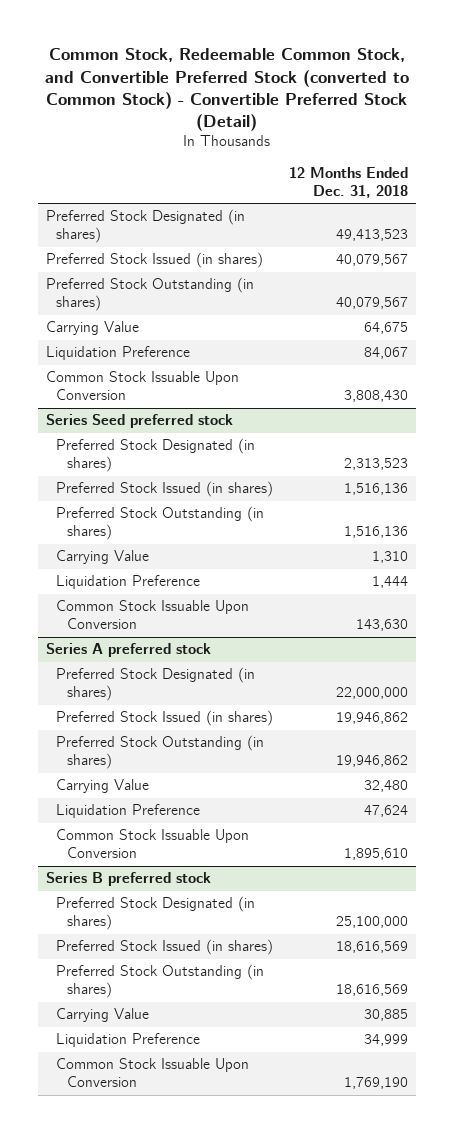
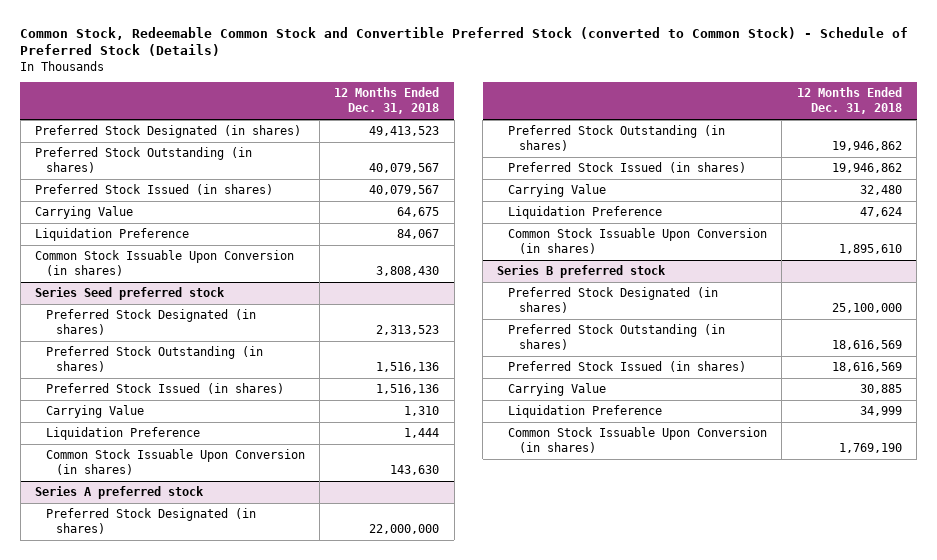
[45,48,410,131] Common Stock, Redeemable Common Stock, and Convertible Preferred Stock (converted to Common Stock) - Convertible Preferred Stock (Detail) -> [20,26,909,57] Common Stock, Redeemable Common Stock and Convertible Preferred Stock (converted to Common Stock) - Schedule of Preferred Stock (Details)
[45,252,263,269] Preferred Stock Issued (in shares) -> [35,184,274,196] Preferred Stock Issued (in shares)
[45,371,239,401] Common Stock Issuable Upon Conversion -> [35,250,295,276] Common Stock Issuable Upon Conversion (in shares)
[56,481,274,498] Preferred Stock Issued (in shares) -> [45,383,284,395] Preferred Stock Issued (in shares)
[56,600,250,630] Common Stock Issuable Upon Conversion -> [45,449,305,475] Common Stock Issuable Upon Conversion (in shares)
[56,710,274,727] Preferred Stock Issued (in shares) -> [508,162,747,174] Preferred Stock Issued (in shares)
[56,829,250,859] Common Stock Issuable Upon Conversion -> [508,228,768,254] Common Stock Issuable Upon Conversion (in shares)
[56,939,274,956] Preferred Stock Issued (in shares) -> [508,361,747,373] Preferred Stock Issued (in shares)
[56,1058,250,1088] Common Stock Issuable Upon Conversion -> [508,427,768,453] Common Stock Issuable Upon Conversion (in shares)

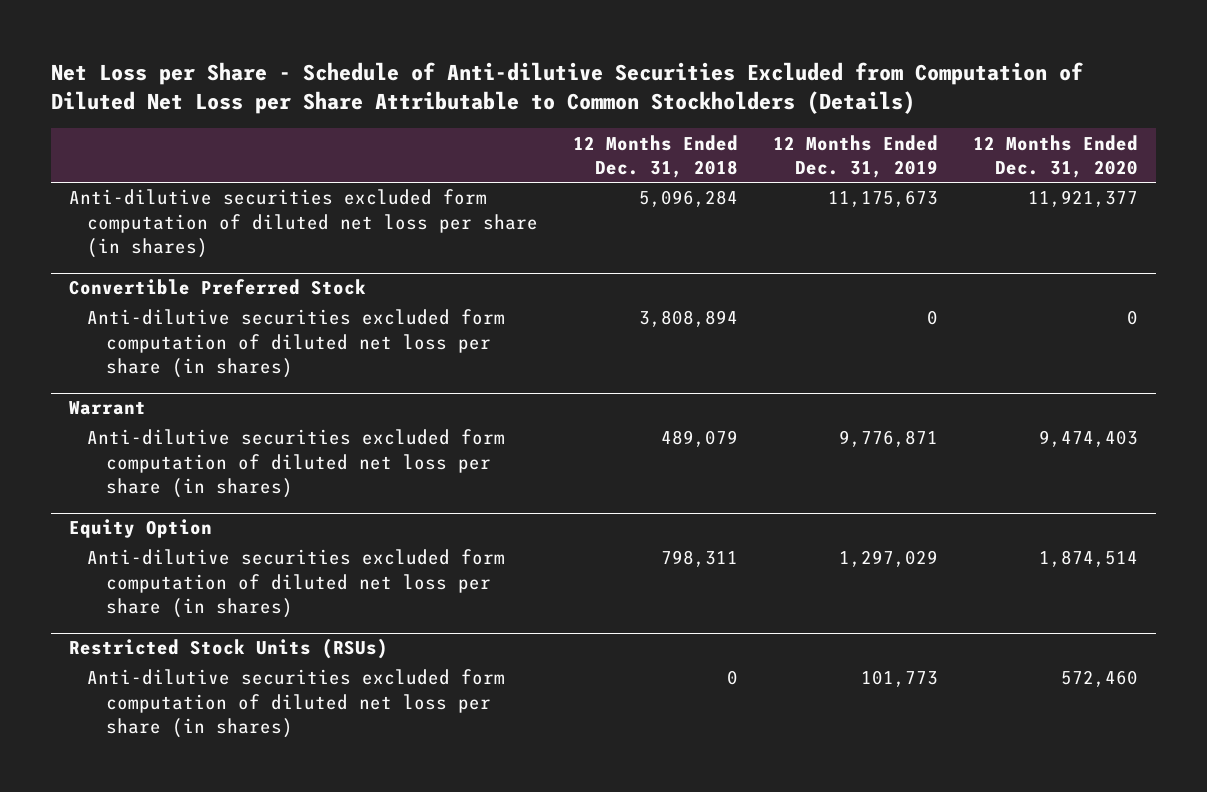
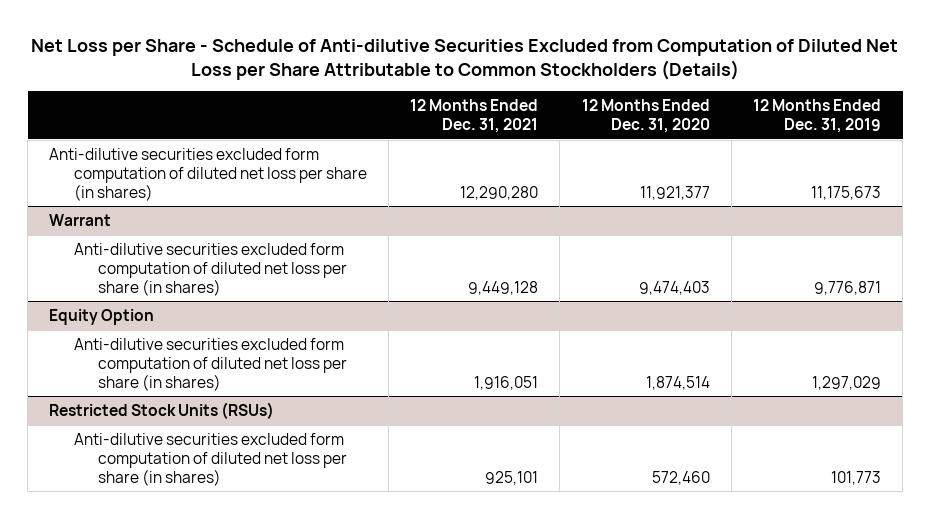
[573,134,739,178] 12 Months Ended Dec. 31, 2018 -> none
none -> [410,99,539,134] 12 Months Ended Dec. 31, 2021
[68,279,366,296] Convertible Preferred Stock -> none
[87,309,506,378] Anti-dilutive securities excluded form computation of diluted net loss per share (in shares) -> none

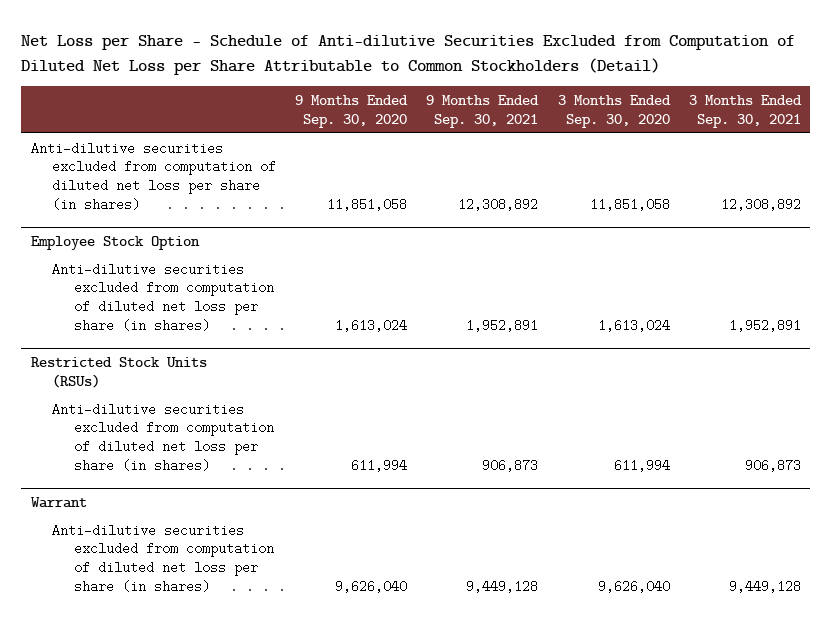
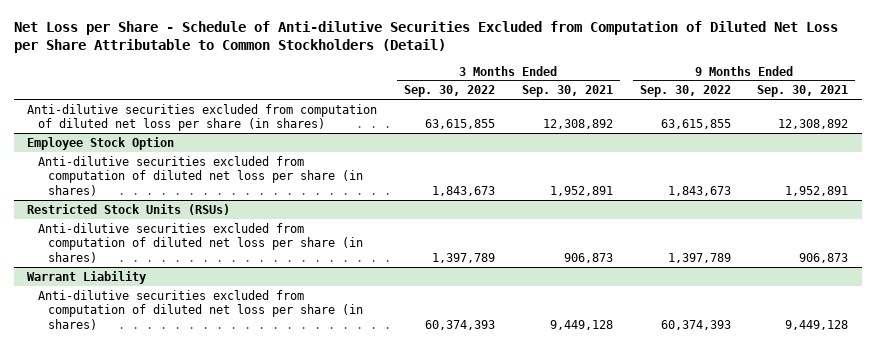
[295,95,409,128] 9 Months Ended Sep. 30, 2020 -> none
[557,95,671,128] 3 Months Ended Sep. 30, 2020 -> none
none -> [404,85,496,98] Sep. 30, 2022
none -> [639,85,731,98] Sep. 30, 2022
[30,497,87,509] Warrant -> [27,270,147,284] Warrant Liability

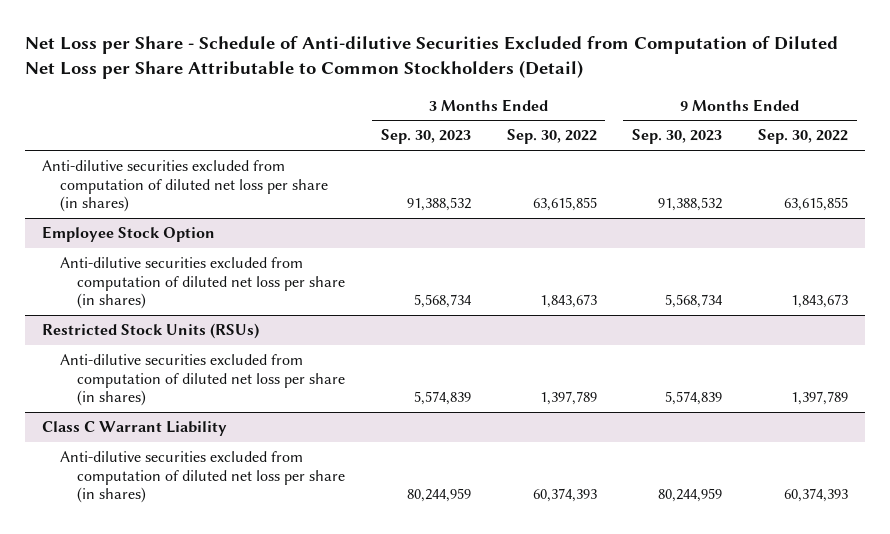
[521,85,613,98] Sep. 30, 2021 -> none
[757,85,849,98] Sep. 30, 2021 -> none
none -> [381,129,472,145] Sep. 30, 2023
none -> [632,129,723,145] Sep. 30, 2023
[27,270,147,284] Warrant Liability -> [42,421,228,437] Class C Warrant Liability

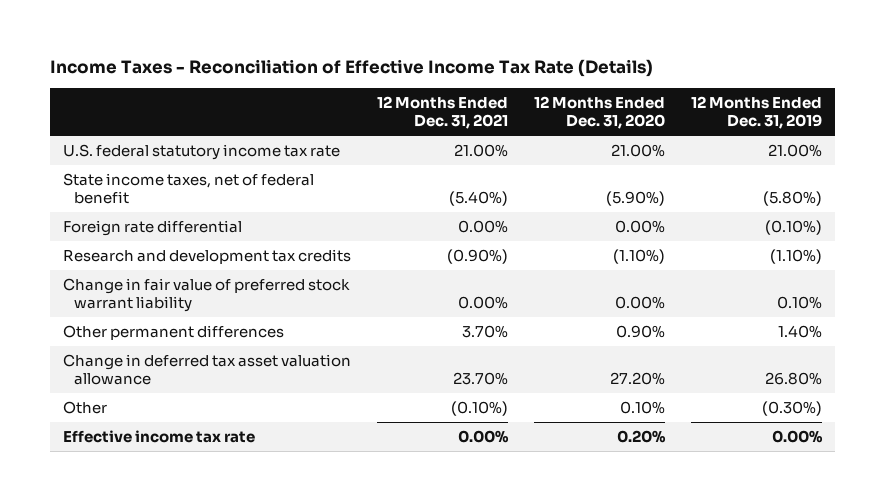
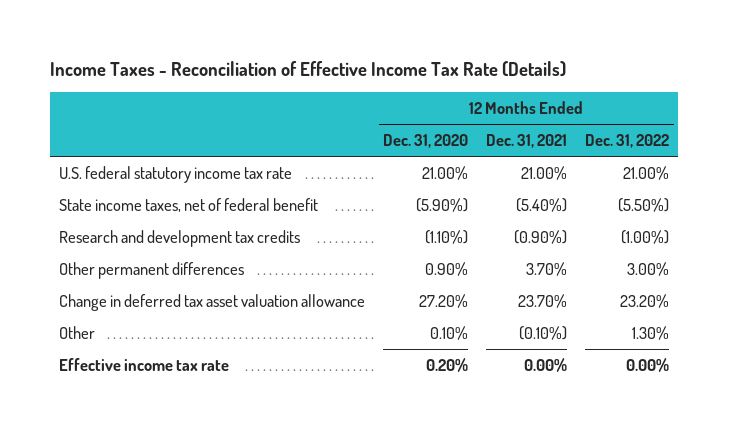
[691,95,823,130] 12 Months Ended Dec. 31, 2019 -> none
none -> [585,133,670,148] Dec. 31, 2022
[63,219,243,236] Foreign rate differential -> none
[63,277,351,313] Change in fair value of preferred stock warrant liability -> none

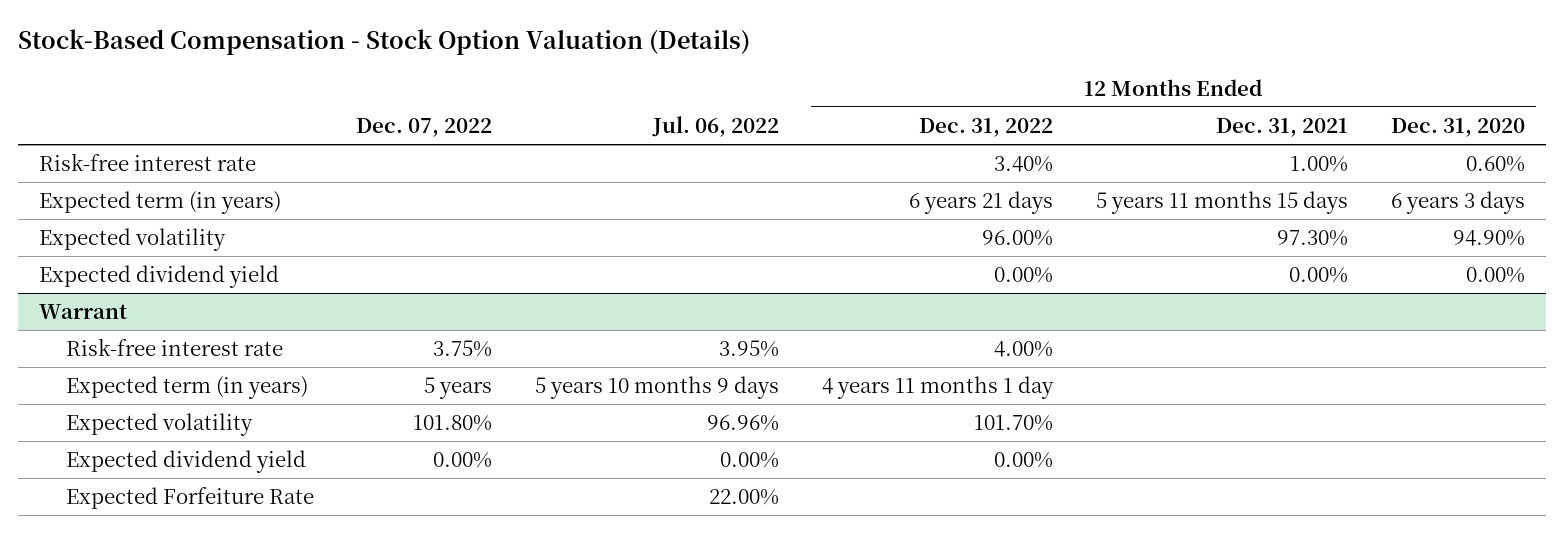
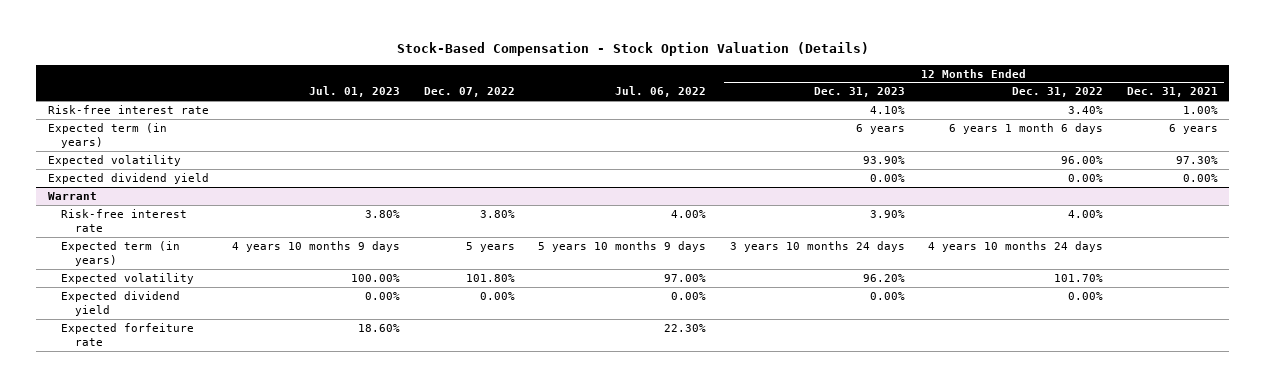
[1390,117,1525,137] Dec. 31, 2020 -> none
none -> [309,86,401,98] Jul. 01, 2023
none -> [813,87,905,98] Dec. 31, 2023
[909,191,1054,215] 6 years 21 days -> [949,122,1104,134] 6 years 1 month 6 days
[1095,191,1348,215] 5 years 11 months 15 days -> [1168,123,1218,134] 6 years
[433,340,493,358] 3.75% -> [479,209,515,218] 3.80%
[719,340,780,358] 3.95% -> [671,209,707,218] 4.00%
[822,376,1055,400] 4 years 11 months 1 day -> [928,240,1104,252] 4 years 10 months 24 days
[707,415,780,432] 96.96% -> [664,273,707,282] 97.00%
[65,487,314,510] Expected Forfeiture Rate -> [61,322,195,346] Expected forfeiture rate
[709,489,780,506] 22.00% -> [664,323,707,332] 22.30%

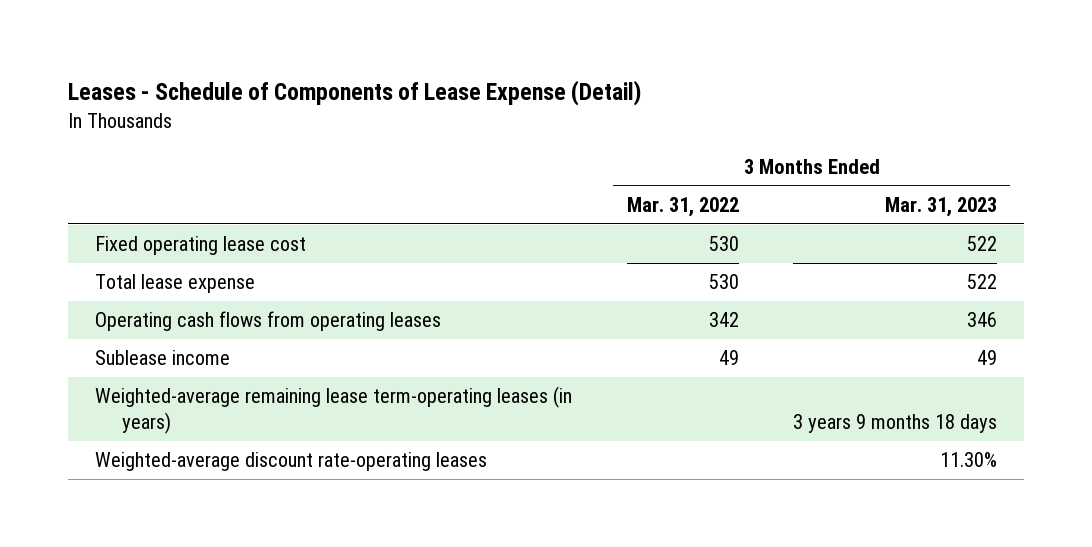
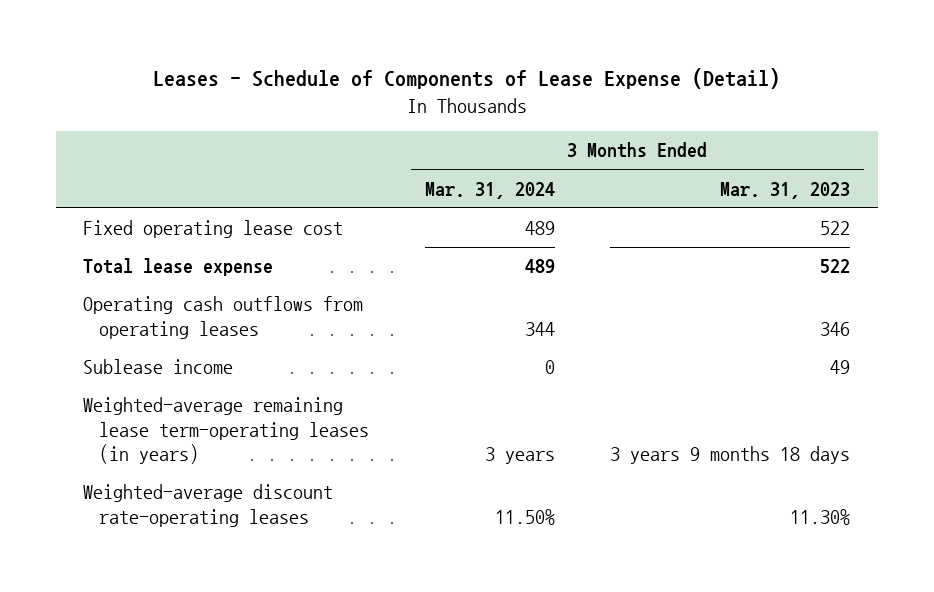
[626,196,739,217] Mar. 31, 2022 -> none
none -> [424,181,555,199] Mar. 31, 2024
[95,311,442,332] Operating cash flows from operating leases -> [83,296,364,339] Operating cash outflows from operating leases

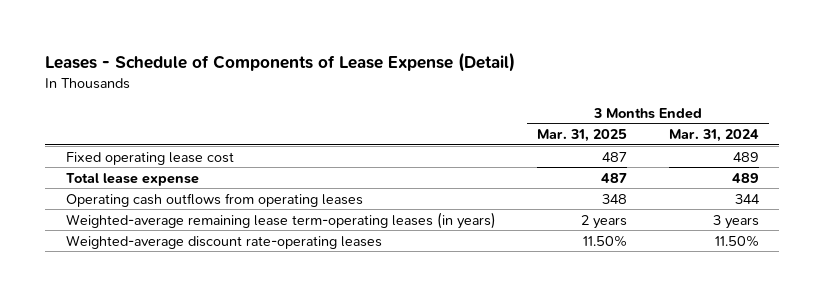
[720,181,851,199] Mar. 31, 2023 -> none
none -> [537,129,628,143] Mar. 31, 2025
[83,359,234,375] Sublease income -> none

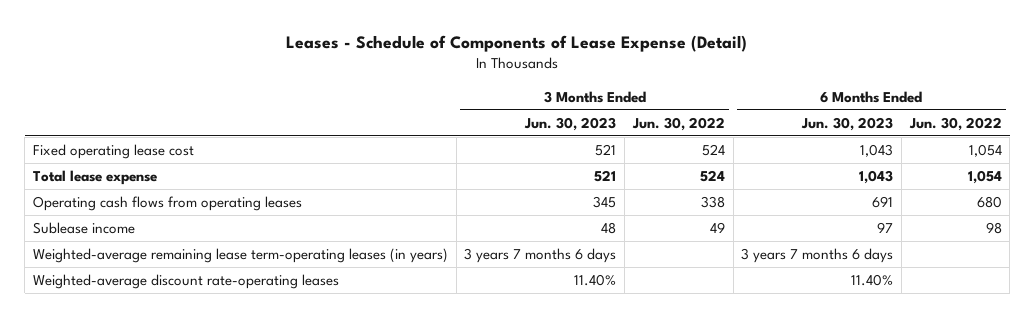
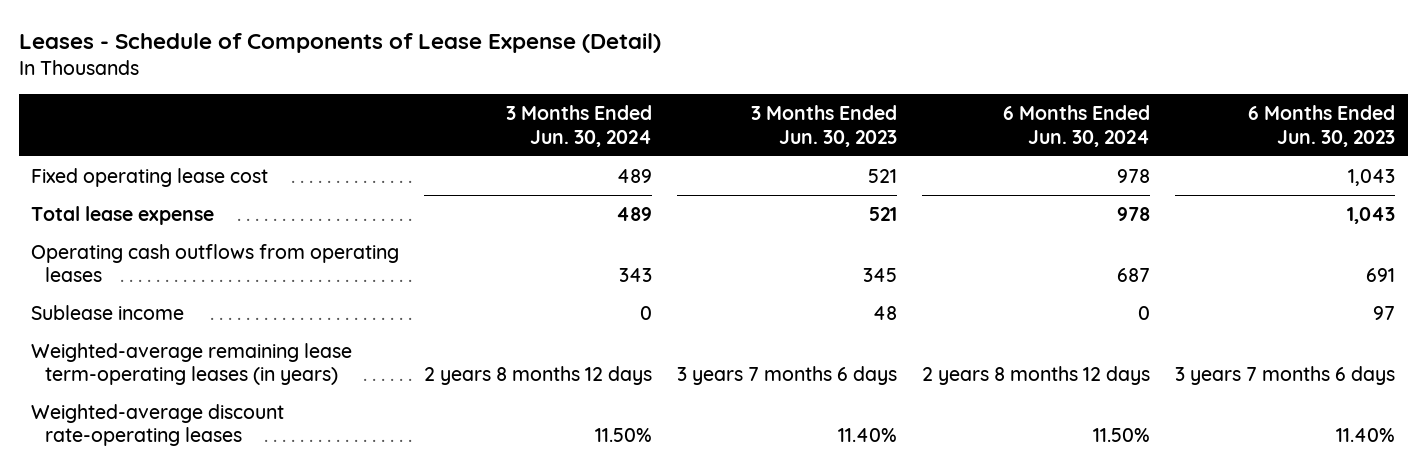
[631,116,725,131] Jun. 30, 2022 -> none
[908,116,1002,131] Jun. 30, 2022 -> none
none -> [506,105,653,147] 3 Months Ended Jun. 30, 2024
none -> [1003,105,1151,147] 6 Months Ended Jun. 30, 2024
[32,196,302,212] Operating cash flows from operating leases -> [31,243,400,283] Operating cash outflows from operating leases

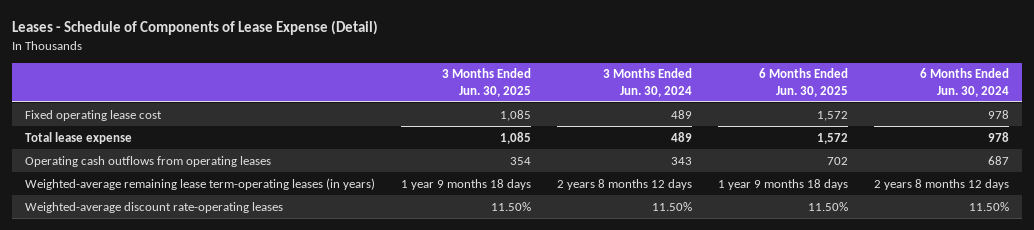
[751,105,898,147] 3 Months Ended Jun. 30, 2023 -> none
[1248,105,1396,147] 6 Months Ended Jun. 30, 2023 -> none
none -> [442,68,532,97] 3 Months Ended Jun. 30, 2025
none -> [759,68,849,97] 6 Months Ended Jun. 30, 2025
[31,304,185,320] Sublease income -> none

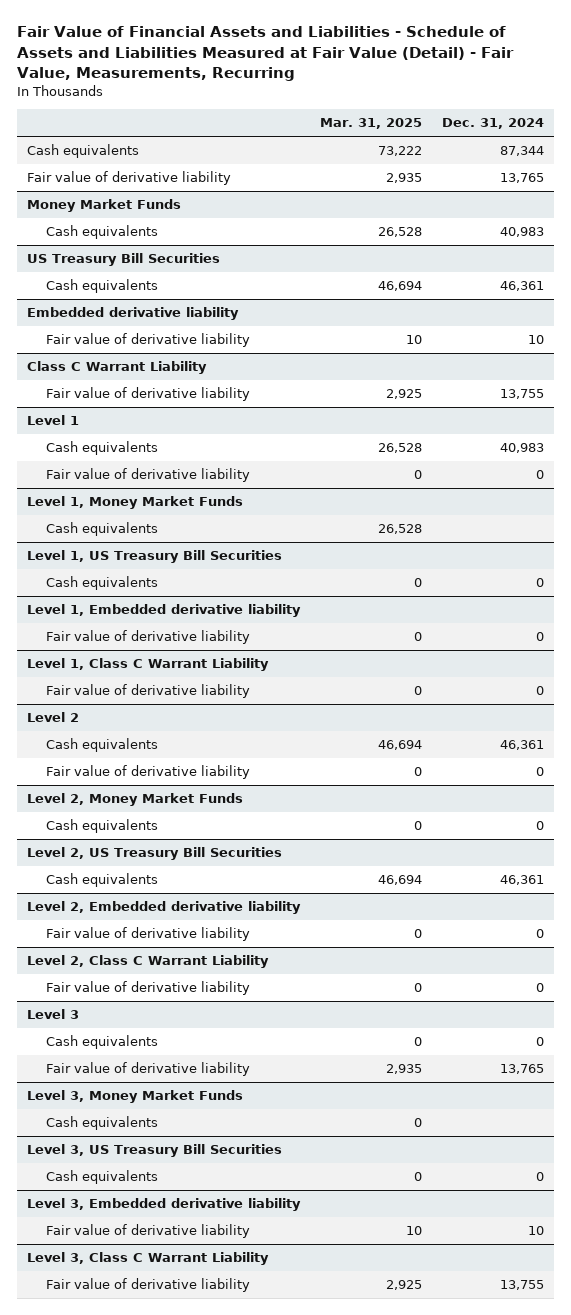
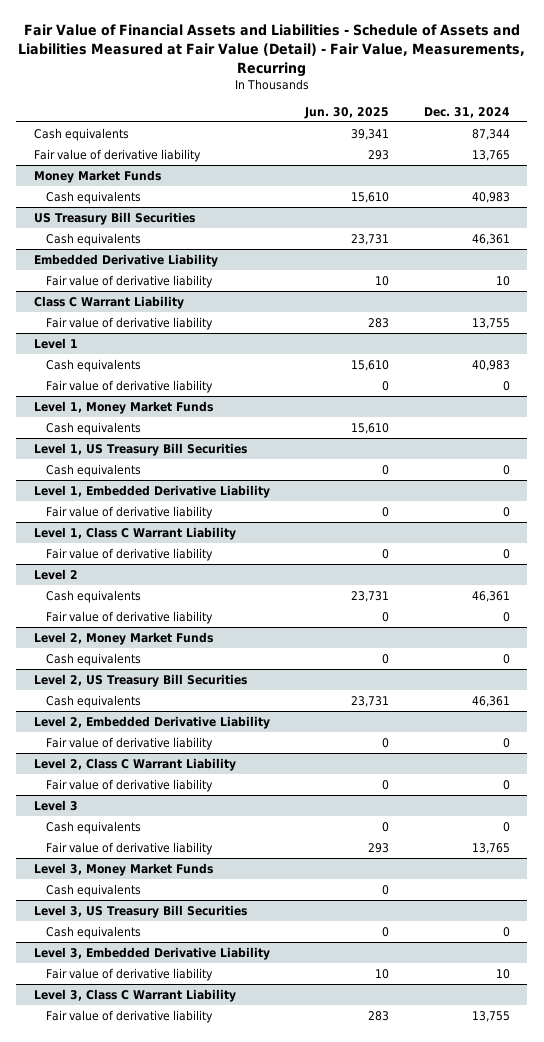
[320,118,423,130] Mar. 31, 2025 -> none
none -> [303,107,389,120] Jun. 30, 2025
[26,307,239,321] Embedded derivative liability -> [33,253,218,267] Embedded Derivative Liability
[26,604,301,618] Level 1, Embedded derivative liability -> [33,484,270,498] Level 1, Embedded Derivative Liability
[26,901,301,915] Level 2, Embedded derivative liability -> [33,715,270,729] Level 2, Embedded Derivative Liability
[26,1198,301,1212] Level 3, Embedded derivative liability -> [33,946,270,960] Level 3, Embedded Derivative Liability

